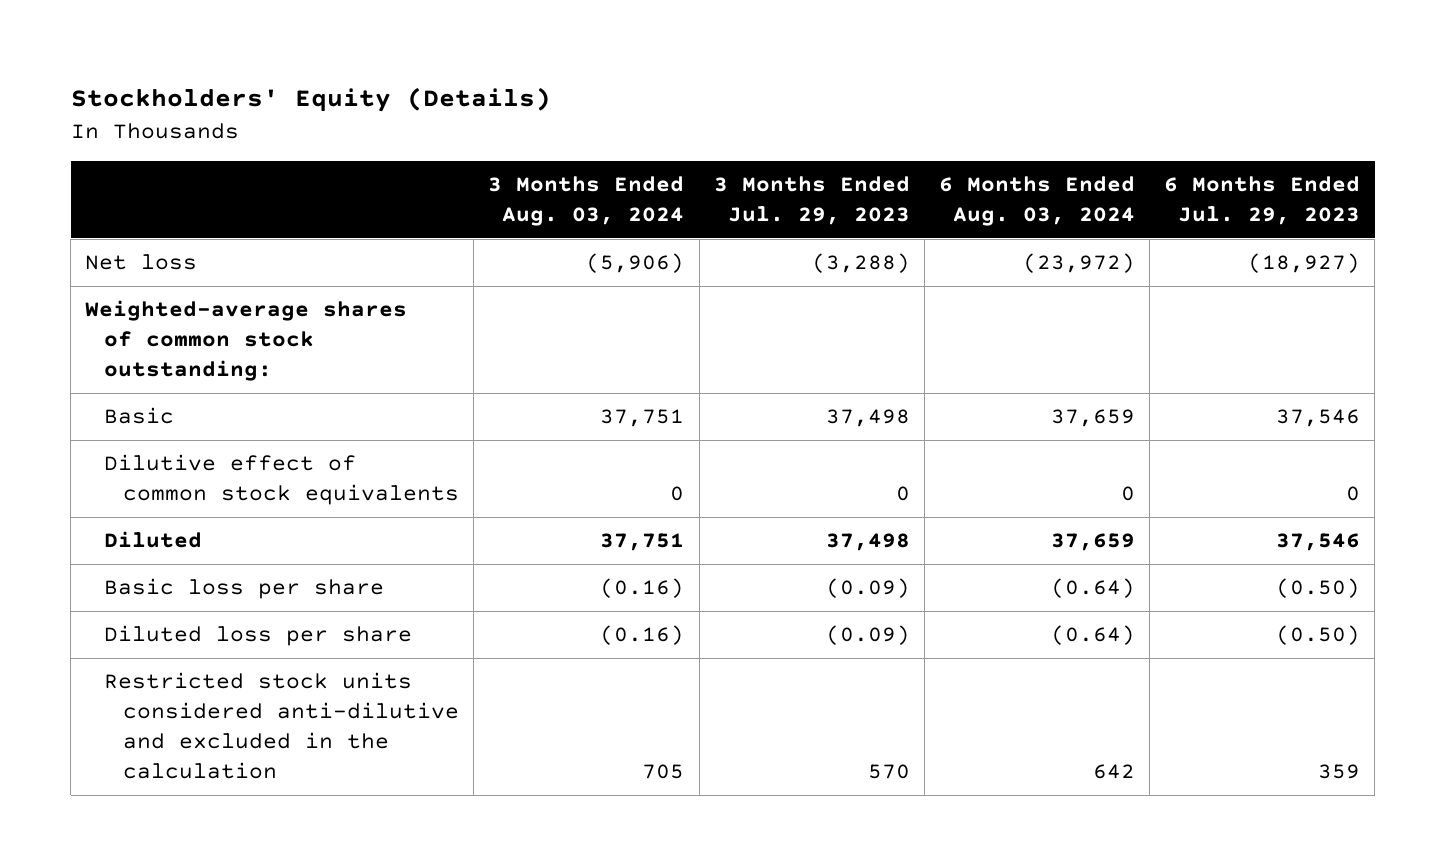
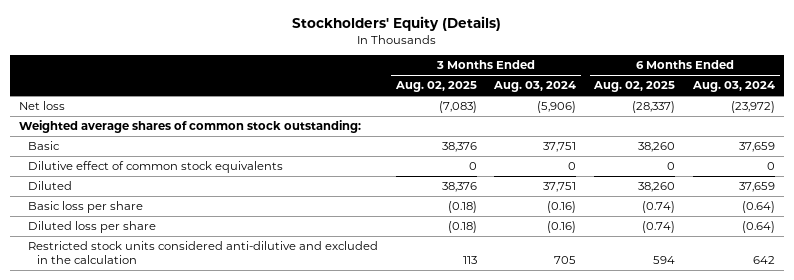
[713,176,910,225] 3 Months Ended Jul. 29, 2023 -> none
[1164,176,1361,225] 6 Months Ended Jul. 29, 2023 -> none
none -> [394,81,477,93] Aug. 02, 2025
none -> [593,81,676,93] Aug. 02, 2025
[85,300,408,382] Weighted-average shares of common stock outstanding: -> [18,119,361,133] Weighted average shares of common stock outstanding:

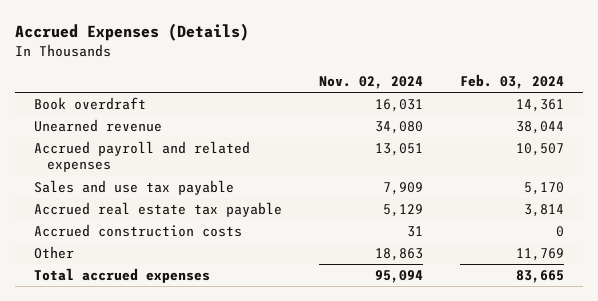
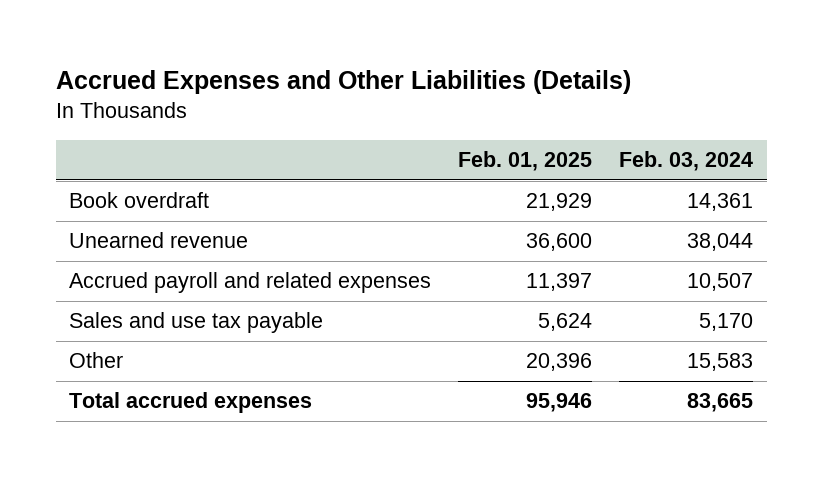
[15,22,250,41] Accrued Expenses (Details) -> [55,70,631,95] Accrued Expenses and Other Liabilities (Details)
[319,76,424,90] Nov. 02, 2024 -> none
none -> [458,151,593,172] Feb. 01, 2025
[33,202,282,218] Accrued real estate tax payable -> none
[33,224,242,238] Accrued construction costs -> none
[516,248,565,262] 11,769 -> [687,353,754,372] 15,583

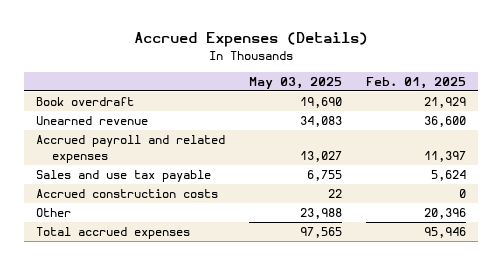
[55,70,631,95] Accrued Expenses and Other Liabilities (Details) -> [134,32,369,48] Accrued Expenses (Details)
[619,151,754,172] Feb. 03, 2024 -> none
none -> [249,76,343,89] May 03, 2025
none -> [36,189,219,199] Accrued construction costs

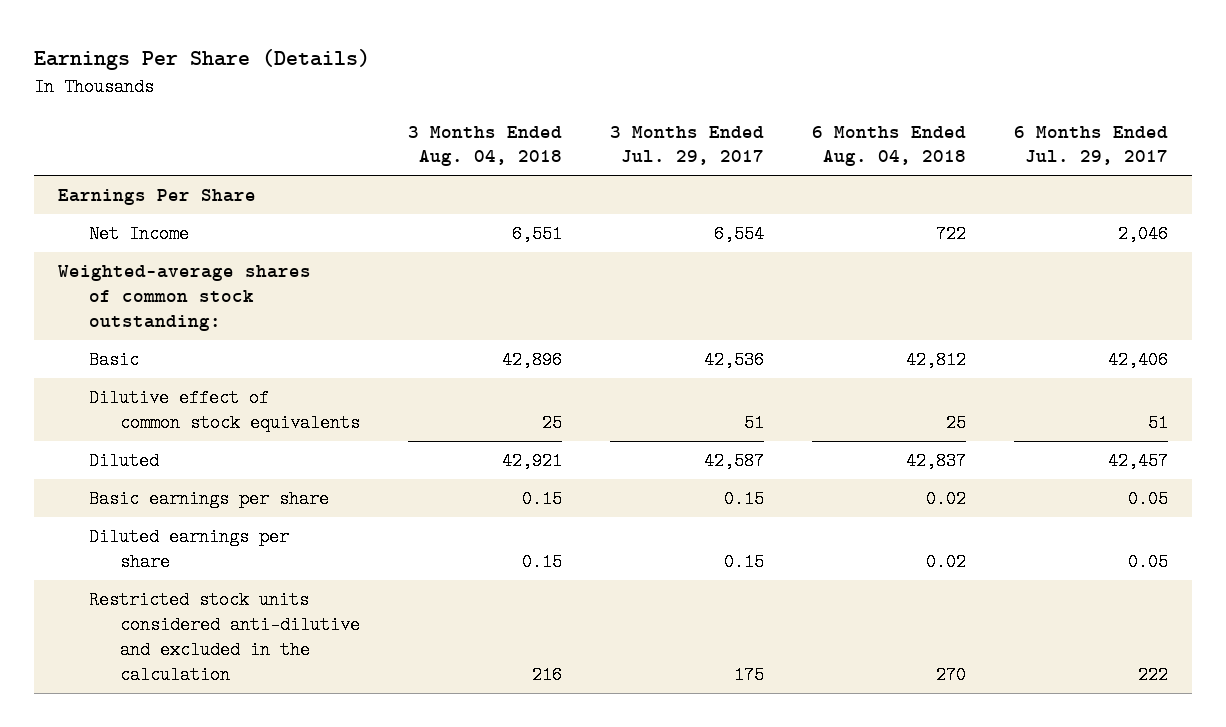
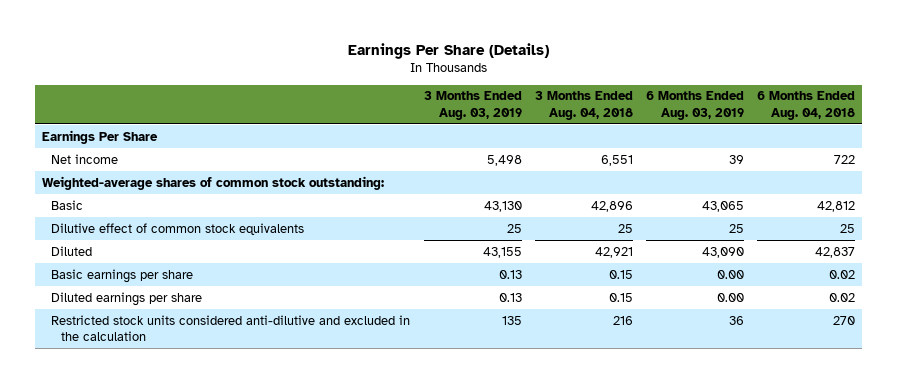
[609,125,764,166] 3 Months Ended Jul. 29, 2017 -> none
[1013,125,1168,166] 6 Months Ended Jul. 29, 2017 -> none
none -> [423,91,522,120] 3 Months Ended Aug. 03, 2019
none -> [646,91,745,120] 6 Months Ended Aug. 03, 2019
[89,225,190,244] Net Income -> [51,153,119,164] Net income

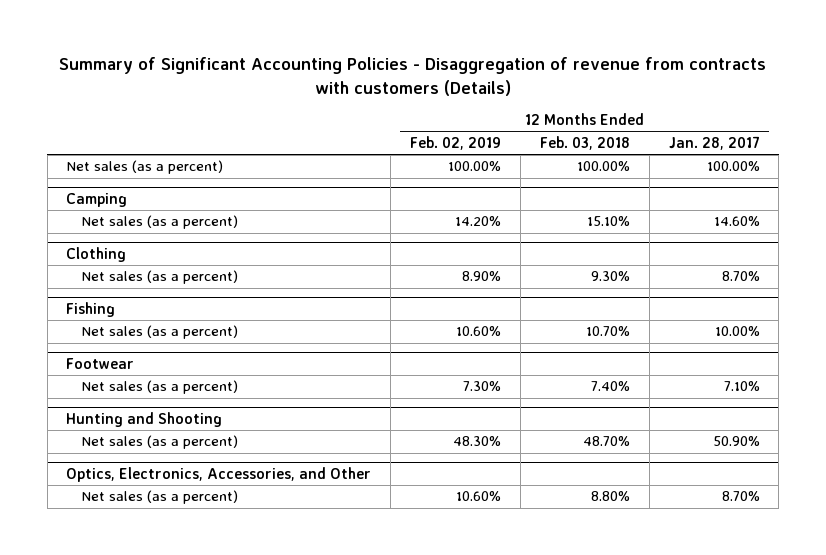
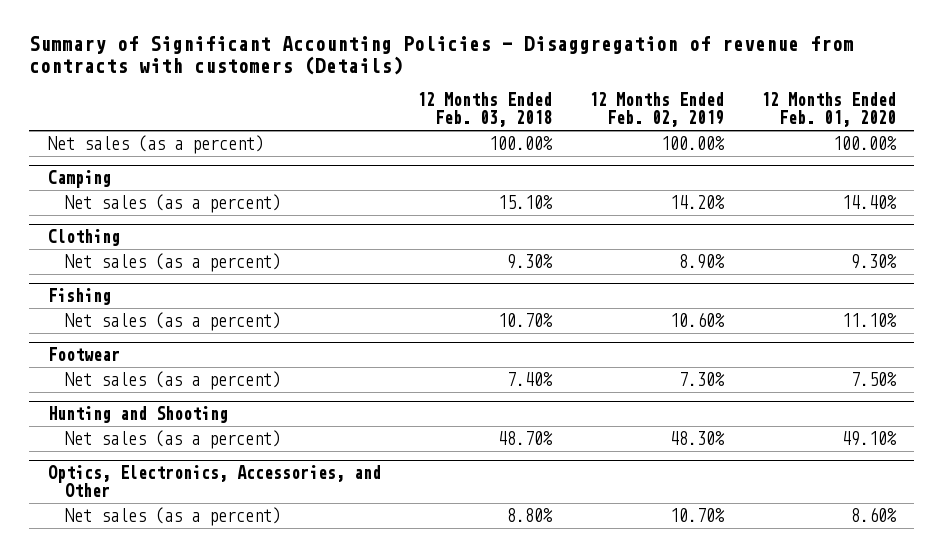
[668,135,760,150] Jan. 28, 2017 -> none
none -> [760,91,896,128] 12 Months Ended Feb. 01, 2020
[456,491,502,502] 10.60% -> [669,508,725,523] 10.70%

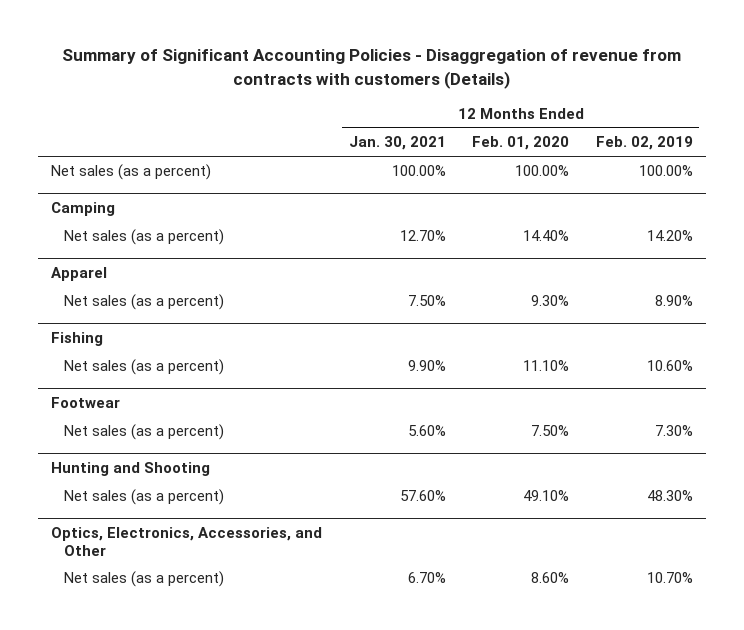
[417,91,553,128] 12 Months Ended Feb. 03, 2018 -> none
none -> [348,136,446,151] Jan. 30, 2021
[47,229,120,247] Clothing -> [51,267,108,282] Apparel

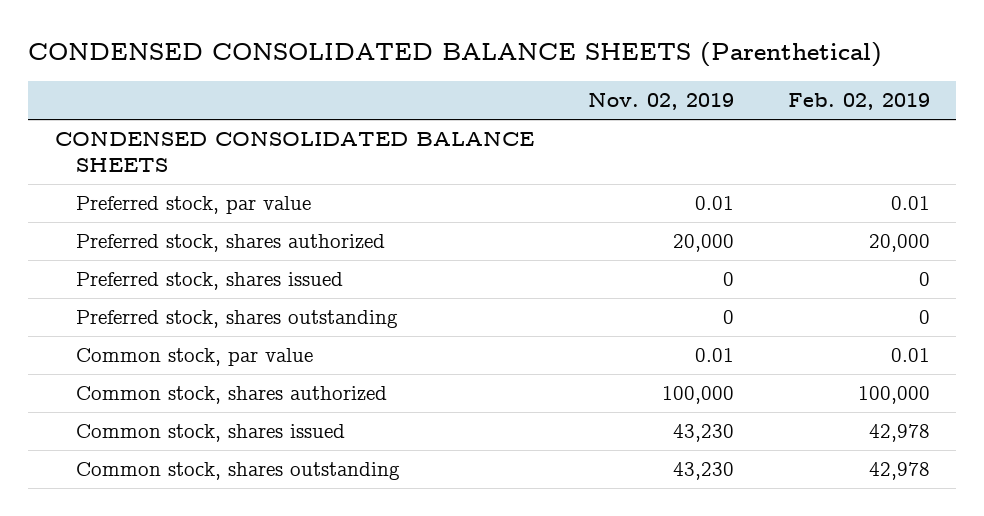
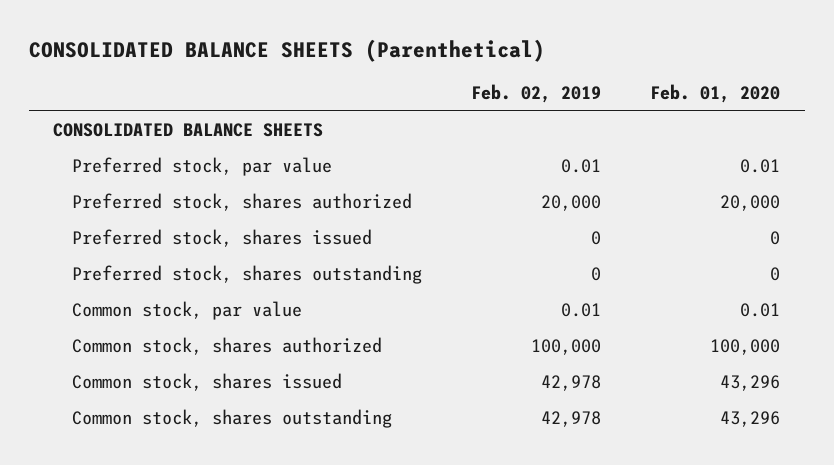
[27,42,882,68] CONDENSED CONSOLIDATED BALANCE SHEETS (Parenthetical) -> [28,39,545,63] CONSOLIDATED BALANCE SHEETS (Parenthetical)
[587,92,734,111] Nov. 02, 2019 -> none
none -> [650,84,781,104] Feb. 01, 2020
[54,131,534,172] CONDENSED CONSOLIDATED BALANCE SHEETS -> [53,123,324,138] CONSOLIDATED BALANCE SHEETS

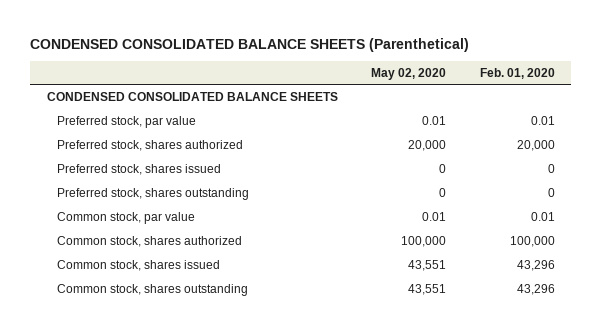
[28,39,545,63] CONSOLIDATED BALANCE SHEETS (Parenthetical) -> [29,37,469,52] CONDENSED CONSOLIDATED BALANCE SHEETS (Parenthetical)
[470,84,601,104] Feb. 02, 2019 -> none
none -> [371,67,447,80] May 02, 2020
[53,123,324,138] CONSOLIDATED BALANCE SHEETS -> [46,91,338,101] CONDENSED CONSOLIDATED BALANCE SHEETS

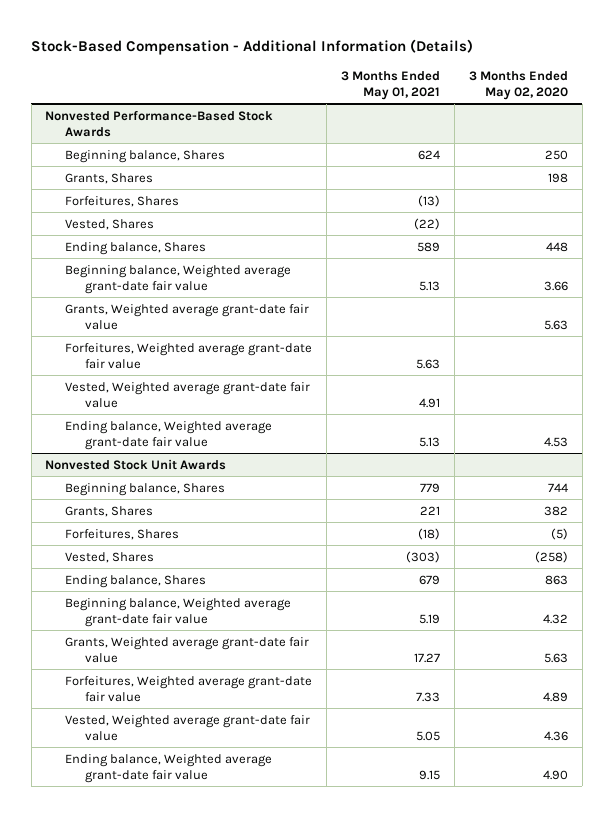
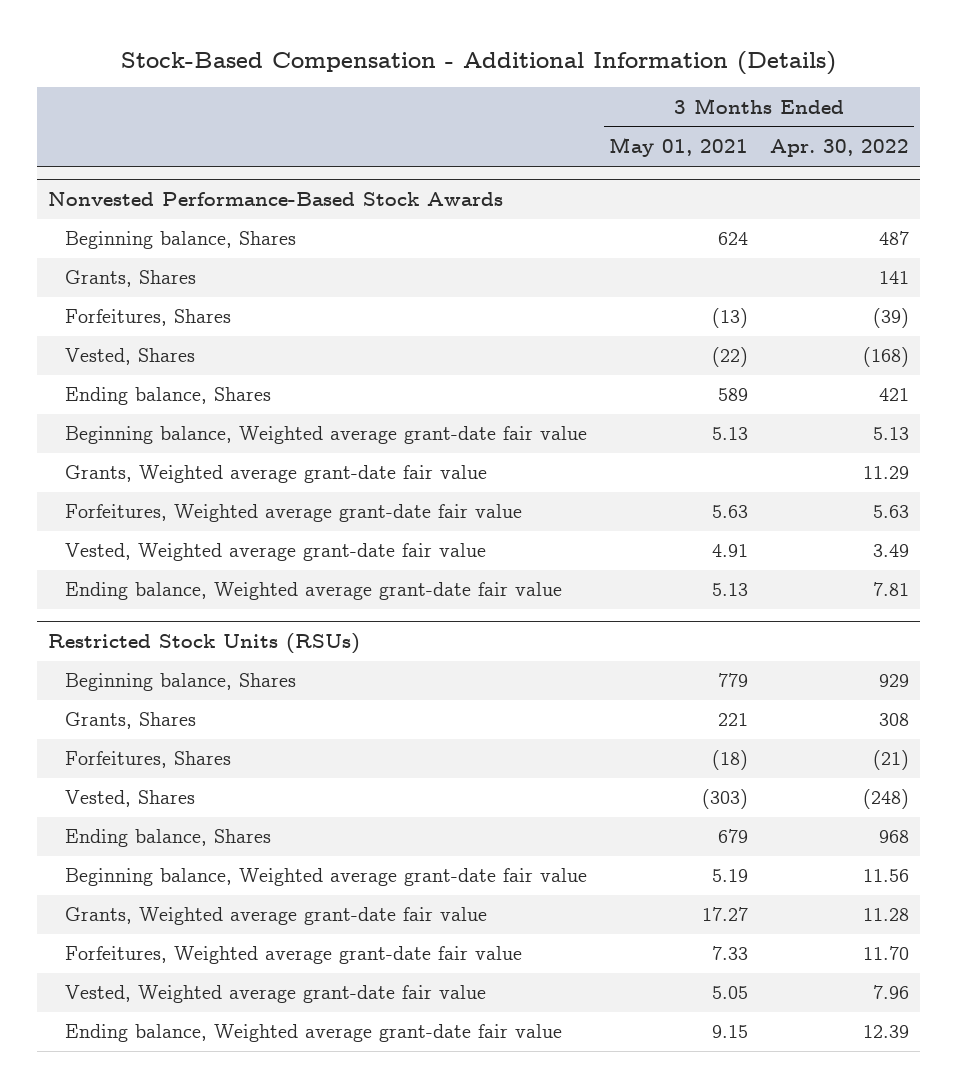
[468,70,568,100] 3 Months Ended May 02, 2020 -> none
none -> [769,139,909,158] Apr. 30, 2022
[45,458,227,470] Nonvested Stock Unit Awards -> [48,633,361,655] Restricted Stock Units (RSUs)

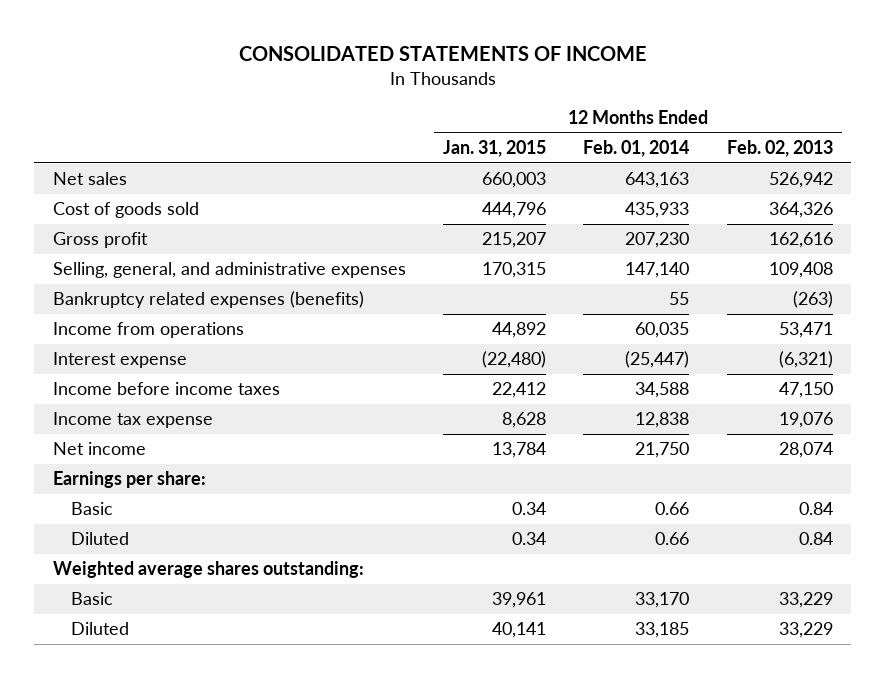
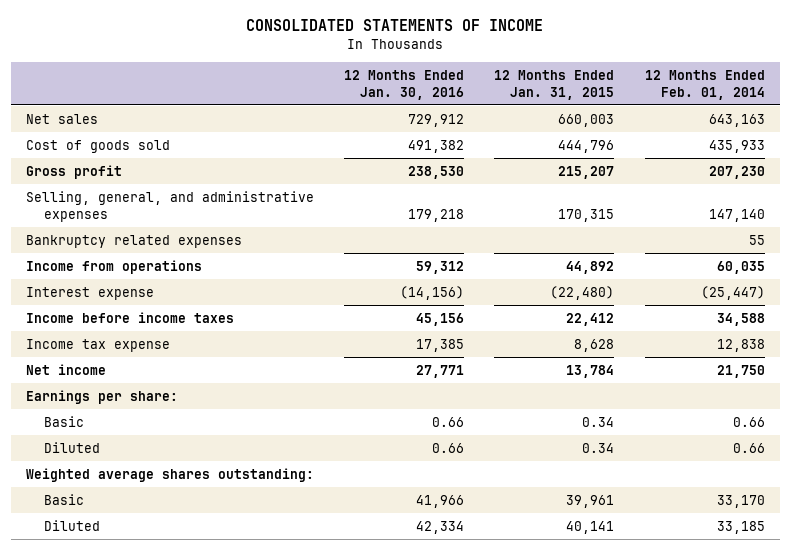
[726,140,833,158] Feb. 02, 2013 -> none
none -> [344,69,465,100] 12 Months Ended Jan. 30, 2016
[52,291,364,309] Bankruptcy related expenses (benefits) -> [25,234,242,248] Bankruptcy related expenses

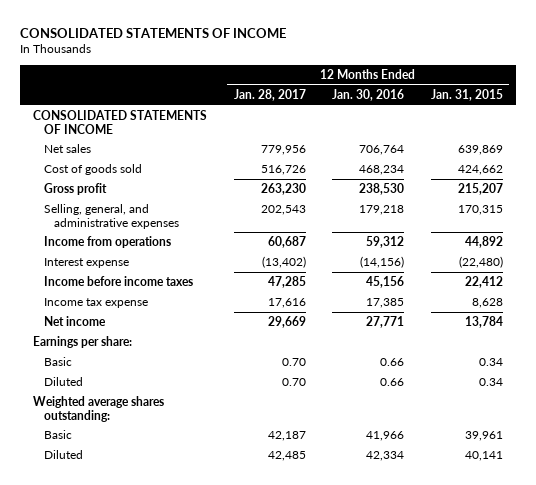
[644,69,765,100] 12 Months Ended Feb. 01, 2014 -> none
none -> [233,88,306,101] Jan. 28, 2017
none -> [32,110,207,134] CONSOLIDATED STATEMENTS OF INCOME
[408,113,465,127] 729,912 -> [359,145,405,156] 706,764
[558,113,615,127] 660,003 -> [457,145,503,156] 639,869
[408,139,465,153] 491,382 -> [359,165,405,176] 468,234
[558,139,615,153] 444,796 -> [457,165,503,176] 424,662
[25,234,242,248] Bankruptcy related expenses -> none

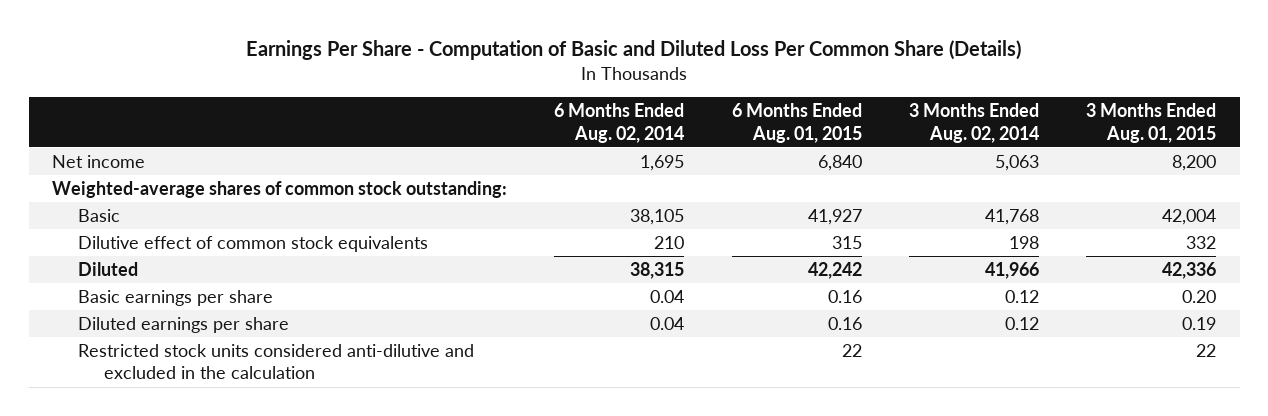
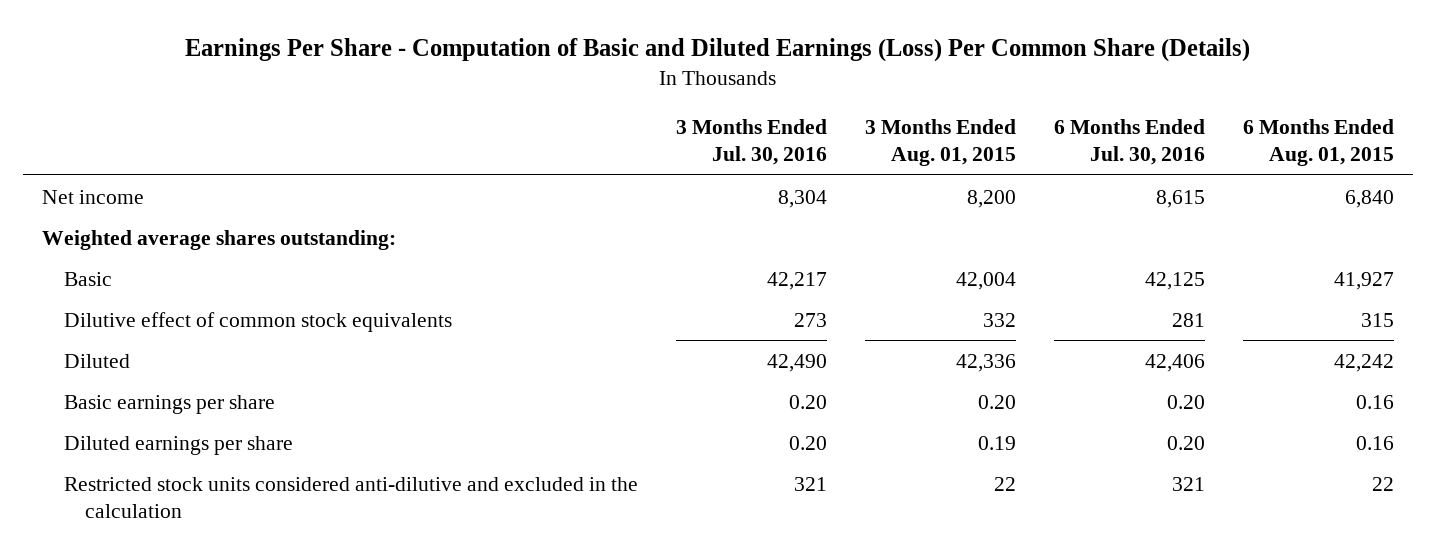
[246,39,1022,60] Earnings Per Share - Computation of Basic and Diluted Loss Per Common Share (Details) -> [185,38,1251,63] Earnings Per Share - Computation of Basic and Diluted Earnings (Loss) Per Common Share (Details)
[554,103,685,143] 6 Months Ended Aug. 02, 2014 -> none
[908,103,1039,143] 3 Months Ended Aug. 02, 2014 -> none
none -> [675,118,827,166] 3 Months Ended Jul. 30, 2016
none -> [1054,118,1206,166] 6 Months Ended Jul. 30, 2016
[52,180,508,198] Weighted-average shares of common stock outstanding: -> [42,229,397,250] Weighted average shares outstanding:

